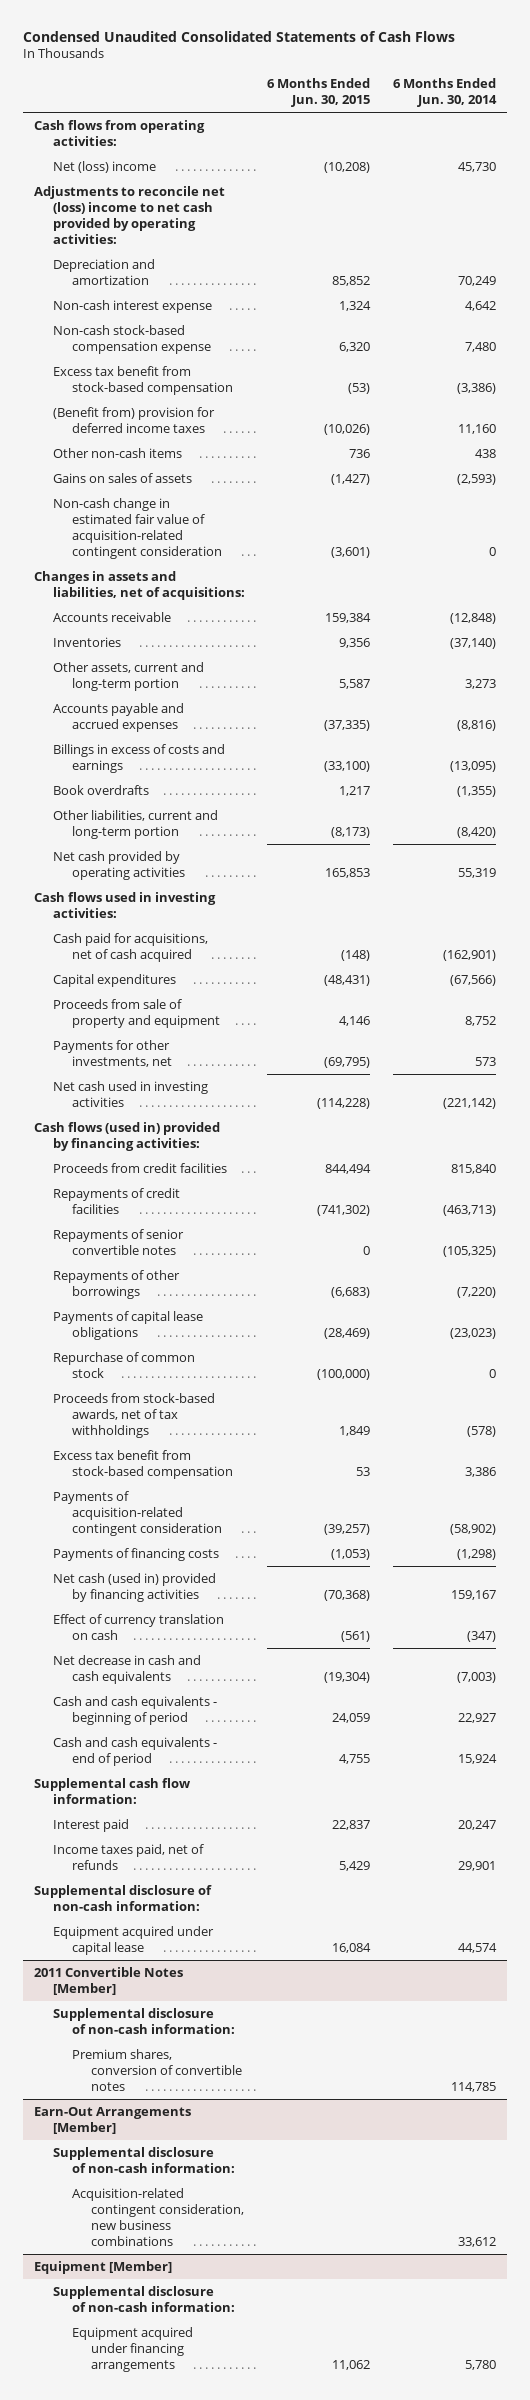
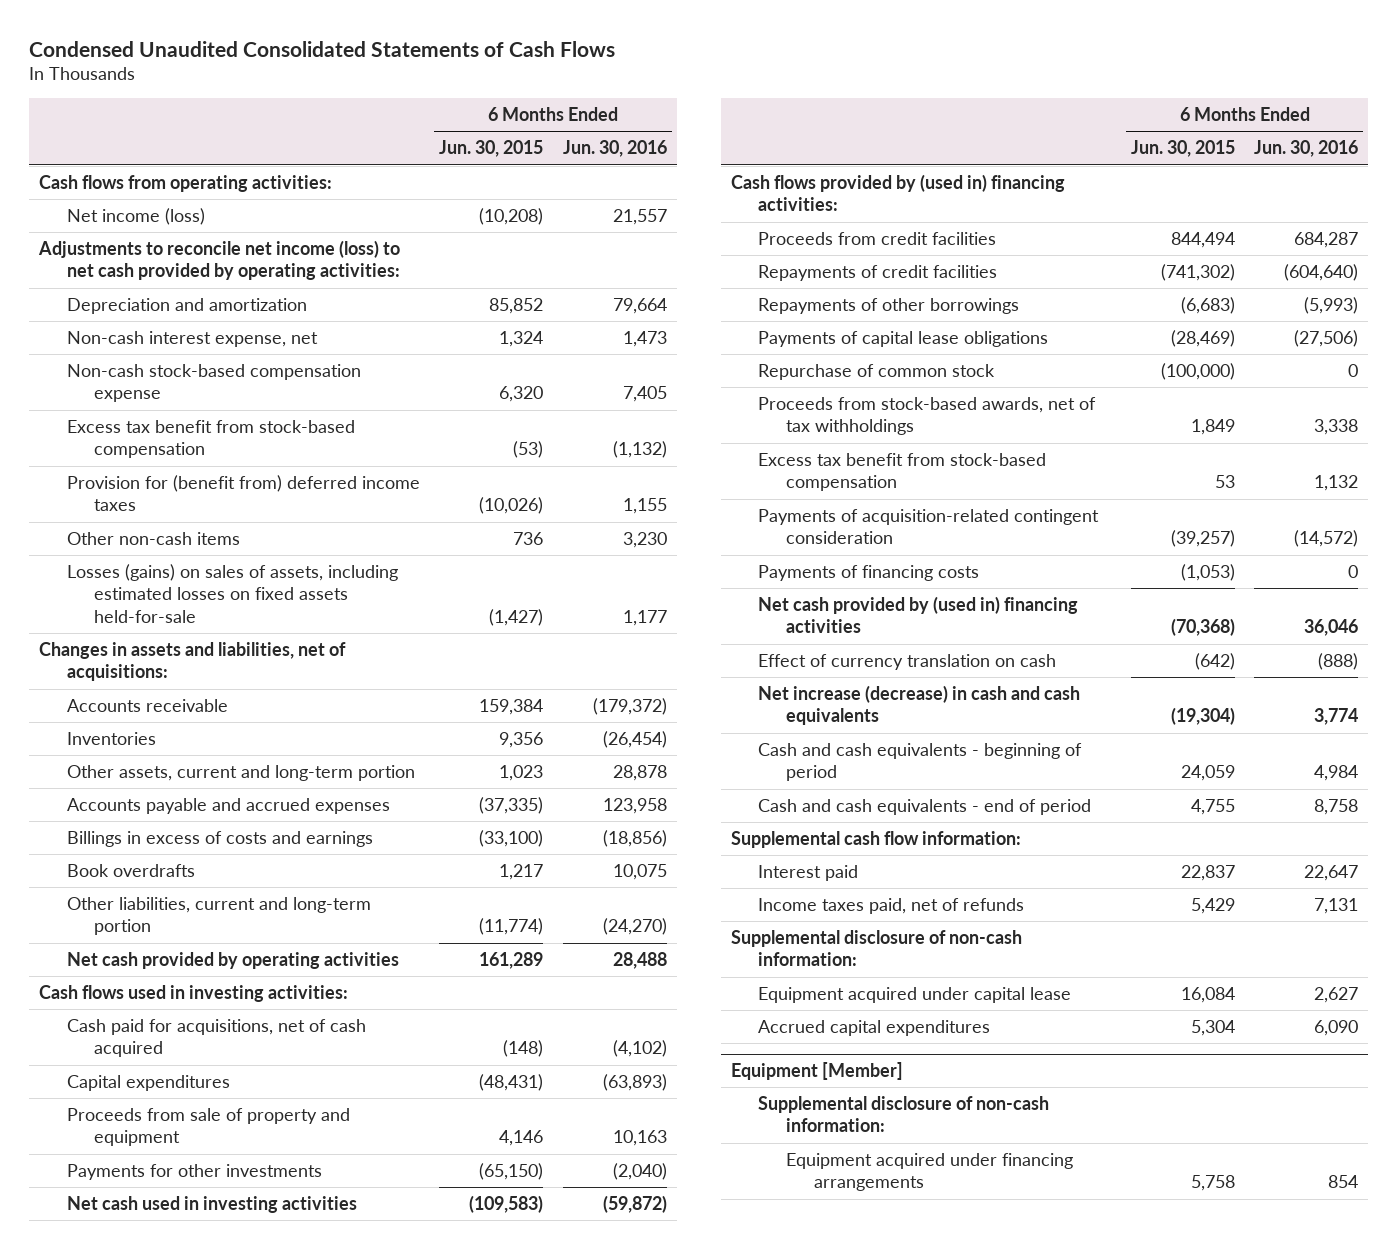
[392,77,497,107] 6 Months Ended Jun. 30, 2014 -> none
none -> [562,140,667,158] Jun. 30, 2016
[53,160,157,173] Net (loss) income -> [66,208,205,226] Net income (loss)
[33,185,225,245] Adjustments to reconcile net (loss) income to net cash provided by operating activities: -> [37,240,400,281] Adjustments to reconcile net income (loss) to net cash provided by operating activities:
[53,299,213,313] Non-cash interest expense -> [66,331,318,348] Non-cash interest expense, net
[53,406,216,434] (Benefit from) provision for deferred income taxes -> [66,475,420,512] Provision for (benefit from) deferred income taxes
[53,497,223,560] Non-cash change in estimated fair value of acquisition-related contingent consideration -> none
[53,472,193,483] Gains on sales of assets -> [66,564,398,623] Losses (gains) on sales of assets, including estimated losses on fixed assets held-for-sale
[339,679,371,690] 5,587 -> [499,765,544,782] 1,023
[331,827,371,839] (8,173) -> [479,918,544,936] (11,774)
[325,868,371,879] 165,853 -> [479,952,544,970] 161,289
[53,1039,173,1068] Payments for other investments, net -> [66,1164,322,1181] Payments for other investments
[324,1057,371,1069] (69,795) -> [479,1163,544,1181] (65,150)
[317,1098,371,1110] (114,228) -> [469,1195,544,1214] (109,583)
[33,1121,220,1152] Cash flows (used in) provided by financing activities: -> [730,174,1065,212] Cash flows provided by (used in) financing activities:
[53,1228,185,1256] Repayments of senior convertible notes -> none
[53,1572,217,1603] Net cash (used in) provided by financing activities -> [758,596,1079,634] Net cash provided by (used in) financing activities
[341,1631,371,1643] (561) -> [1194,653,1235,671] (642)
[53,1654,202,1685] Net decrease in cash and cash equivalents -> [758,685,1081,726] Net increase (decrease) in cash and cash equivalents
[33,1966,183,1996] 2011 Convertible Notes [Member] -> none
[53,2007,236,2035] Supplemental disclosure of non-cash information: -> none
[72,2048,243,2092] Premium shares, conversion of convertible notes -> none
[33,2106,191,2135] Earn-Out Arrangements [Member] -> none
[53,2146,236,2174] Supplemental disclosure of non-cash information: -> none
[72,2187,245,2247] Acquisition-related contingent consideration, new business combinations -> none
none -> [758,1020,991,1037] Accrued capital expenditures
[332,2360,371,2371] 11,062 -> [1190,1175,1235,1192] 5,758

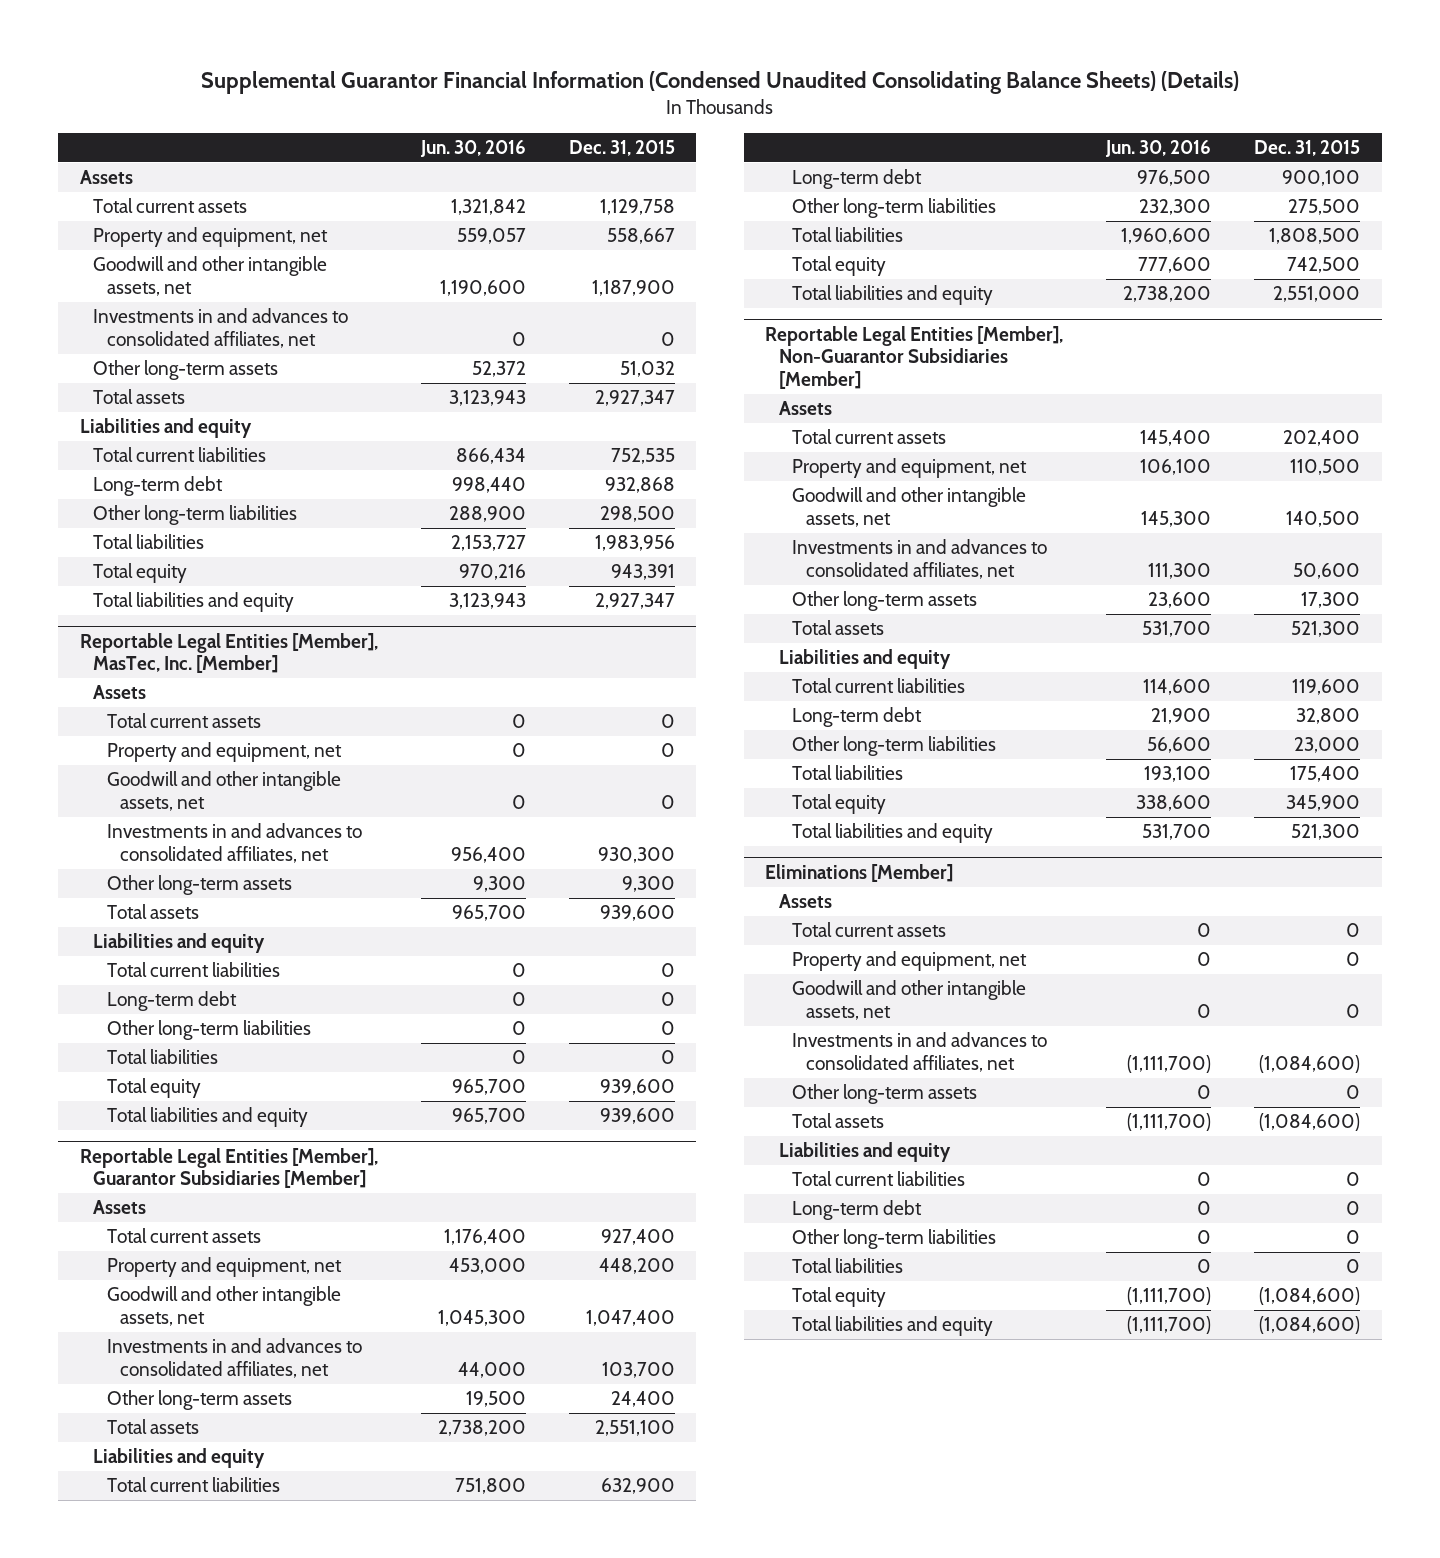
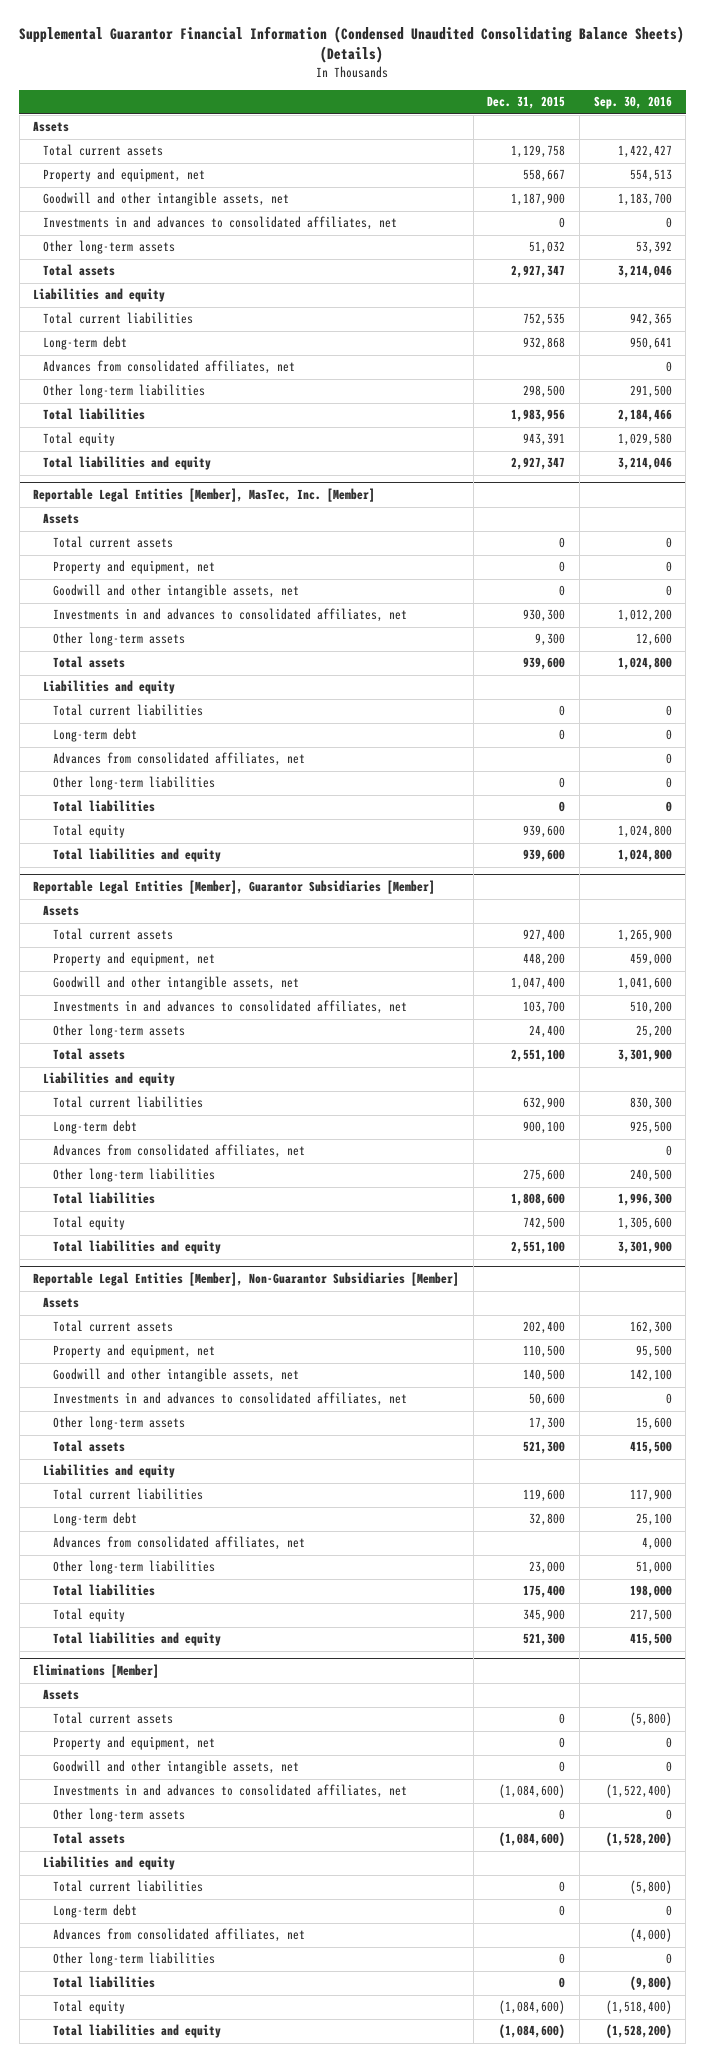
[419,139,526,157] Jun. 30, 2016 -> none
none -> [593,96,672,110] Sep. 30, 2016
none -> [43,360,296,375] Advances from consolidated affiliates, net
none -> [53,752,306,767] Advances from consolidated affiliates, net
none -> [53,1144,306,1159] Advances from consolidated affiliates, net
[1288,199,1361,216] 275,500 -> [523,1169,566,1183] 275,600
[1269,228,1361,245] 1,808,500 -> [511,1193,566,1207] 1,808,600
[1273,286,1361,303] 2,551,000 -> [511,1241,566,1255] 2,551,100
none -> [53,1536,306,1551] Advances from consolidated affiliates, net
none -> [53,1928,306,1943] Advances from consolidated affiliates, net

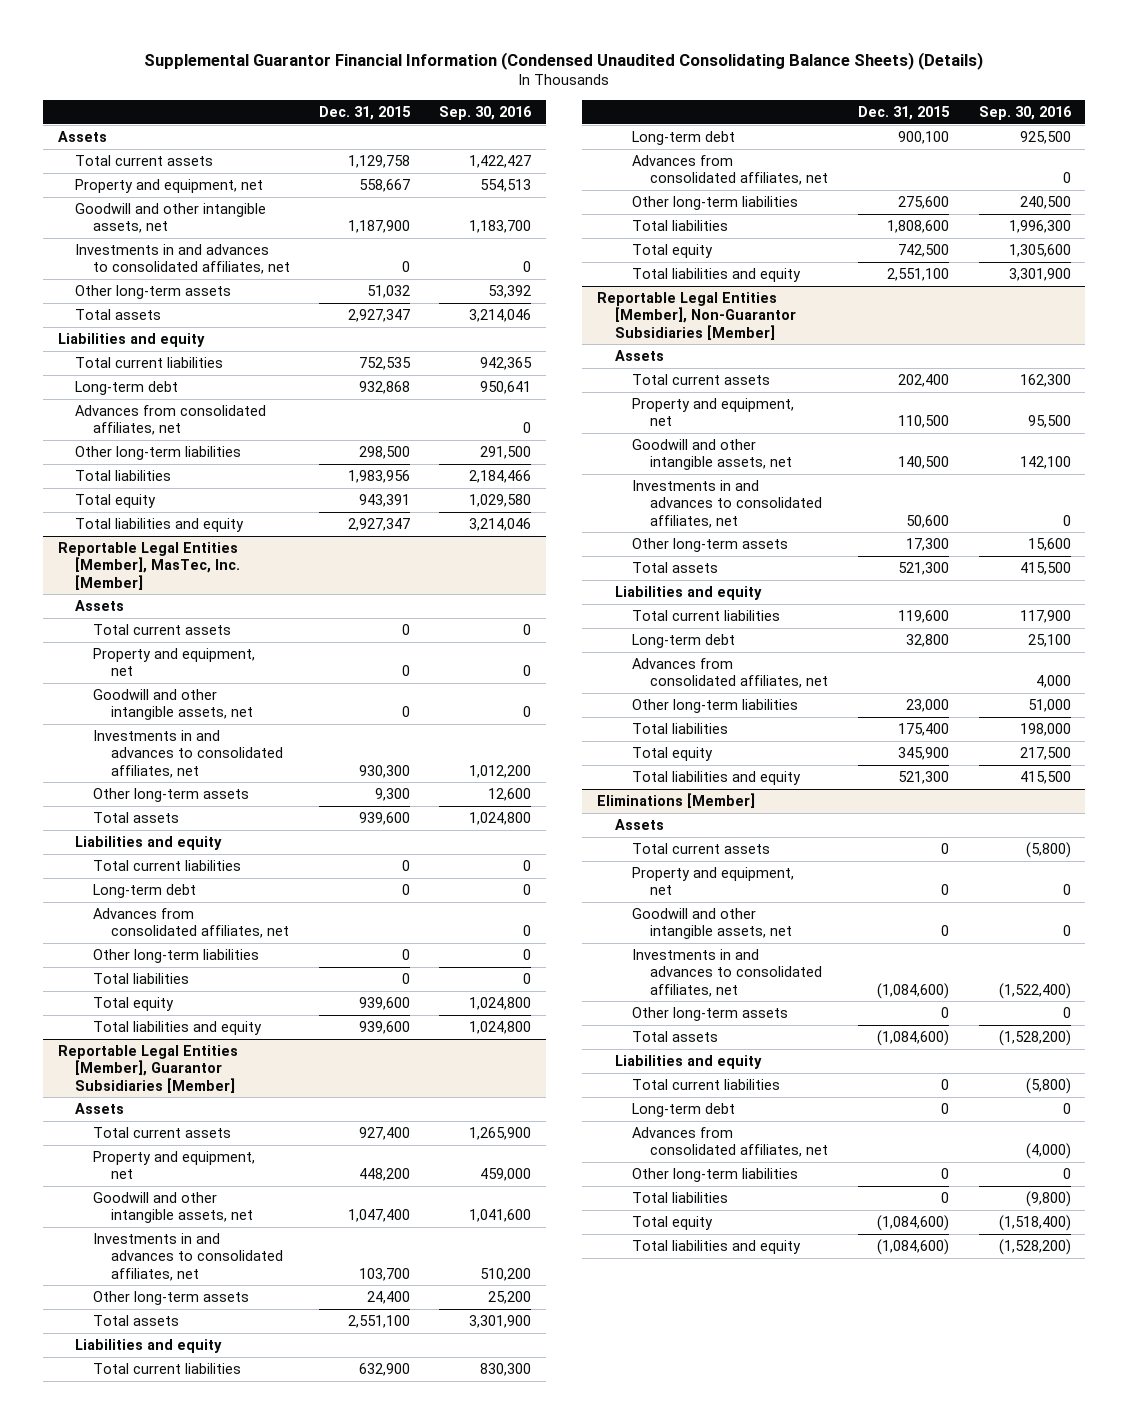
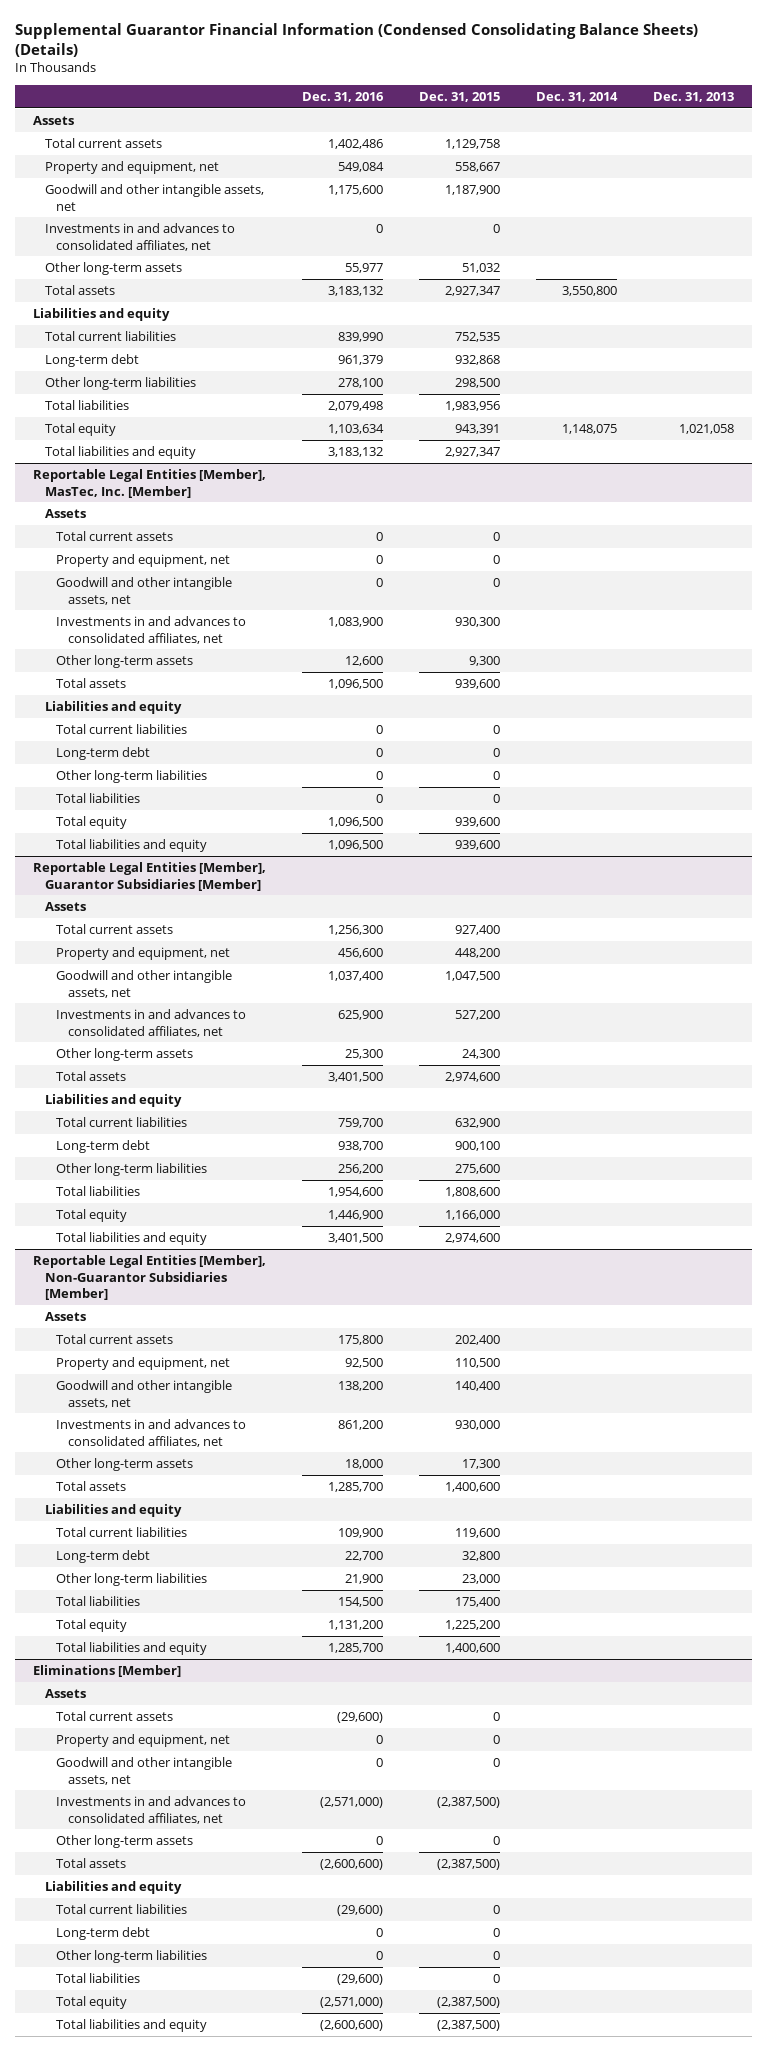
[144,51,984,70] Supplemental Guarantor Financial Information (Condensed Unaudited Consolidating Balance Sheets) (Details) -> [15,22,699,57] Supplemental Guarantor Financial Information (Condensed Consolidating Balance Sheets) (Details)
[439,105,533,120] Sep. 30, 2016 -> none
none -> [302,92,385,103] Dec. 31, 2016
none -> [536,92,619,103] Dec. 31, 2014
none -> [653,92,735,103] Dec. 31, 2013
[75,405,267,436] Advances from consolidated affiliates, net -> none
[93,908,289,939] Advances from consolidated affiliates, net -> none
[348,1209,411,1223] 1,047,400 -> [445,970,501,981] 1,047,500
[359,1267,411,1281] 103,700 -> [455,1009,501,1020] 527,200
[367,1291,411,1305] 24,400 -> [462,1048,501,1059] 24,300
[348,1315,411,1329] 2,551,100 -> [445,1071,501,1082] 2,974,600
[632,155,829,186] Advances from consolidated affiliates, net -> none
[898,244,950,258] 742,500 -> [445,1209,501,1220] 1,166,000
[887,268,950,282] 2,551,100 -> [445,1232,501,1243] 2,974,600
[898,456,950,470] 140,500 -> [455,1380,501,1391] 140,400
[906,514,950,528] 50,600 -> [455,1419,501,1430] 930,000
[898,562,950,576] 521,300 -> [445,1481,501,1492] 1,400,600
[632,658,829,689] Advances from consolidated affiliates, net -> none
[898,747,950,761] 345,900 -> [445,1619,501,1630] 1,225,200
[898,771,950,785] 521,300 -> [445,1642,501,1653] 1,400,600
[877,982,950,999] (1,084,600) -> [437,1796,501,1808] (2,387,500)
[877,1030,950,1047] (1,084,600) -> [437,1858,501,1870] (2,387,500)
[632,1127,829,1158] Advances from consolidated affiliates, net -> none
[877,1215,950,1232] (1,084,600) -> [437,1996,501,2008] (2,387,500)
[877,1239,950,1256] (1,084,600) -> [437,2019,501,2031] (2,387,500)

